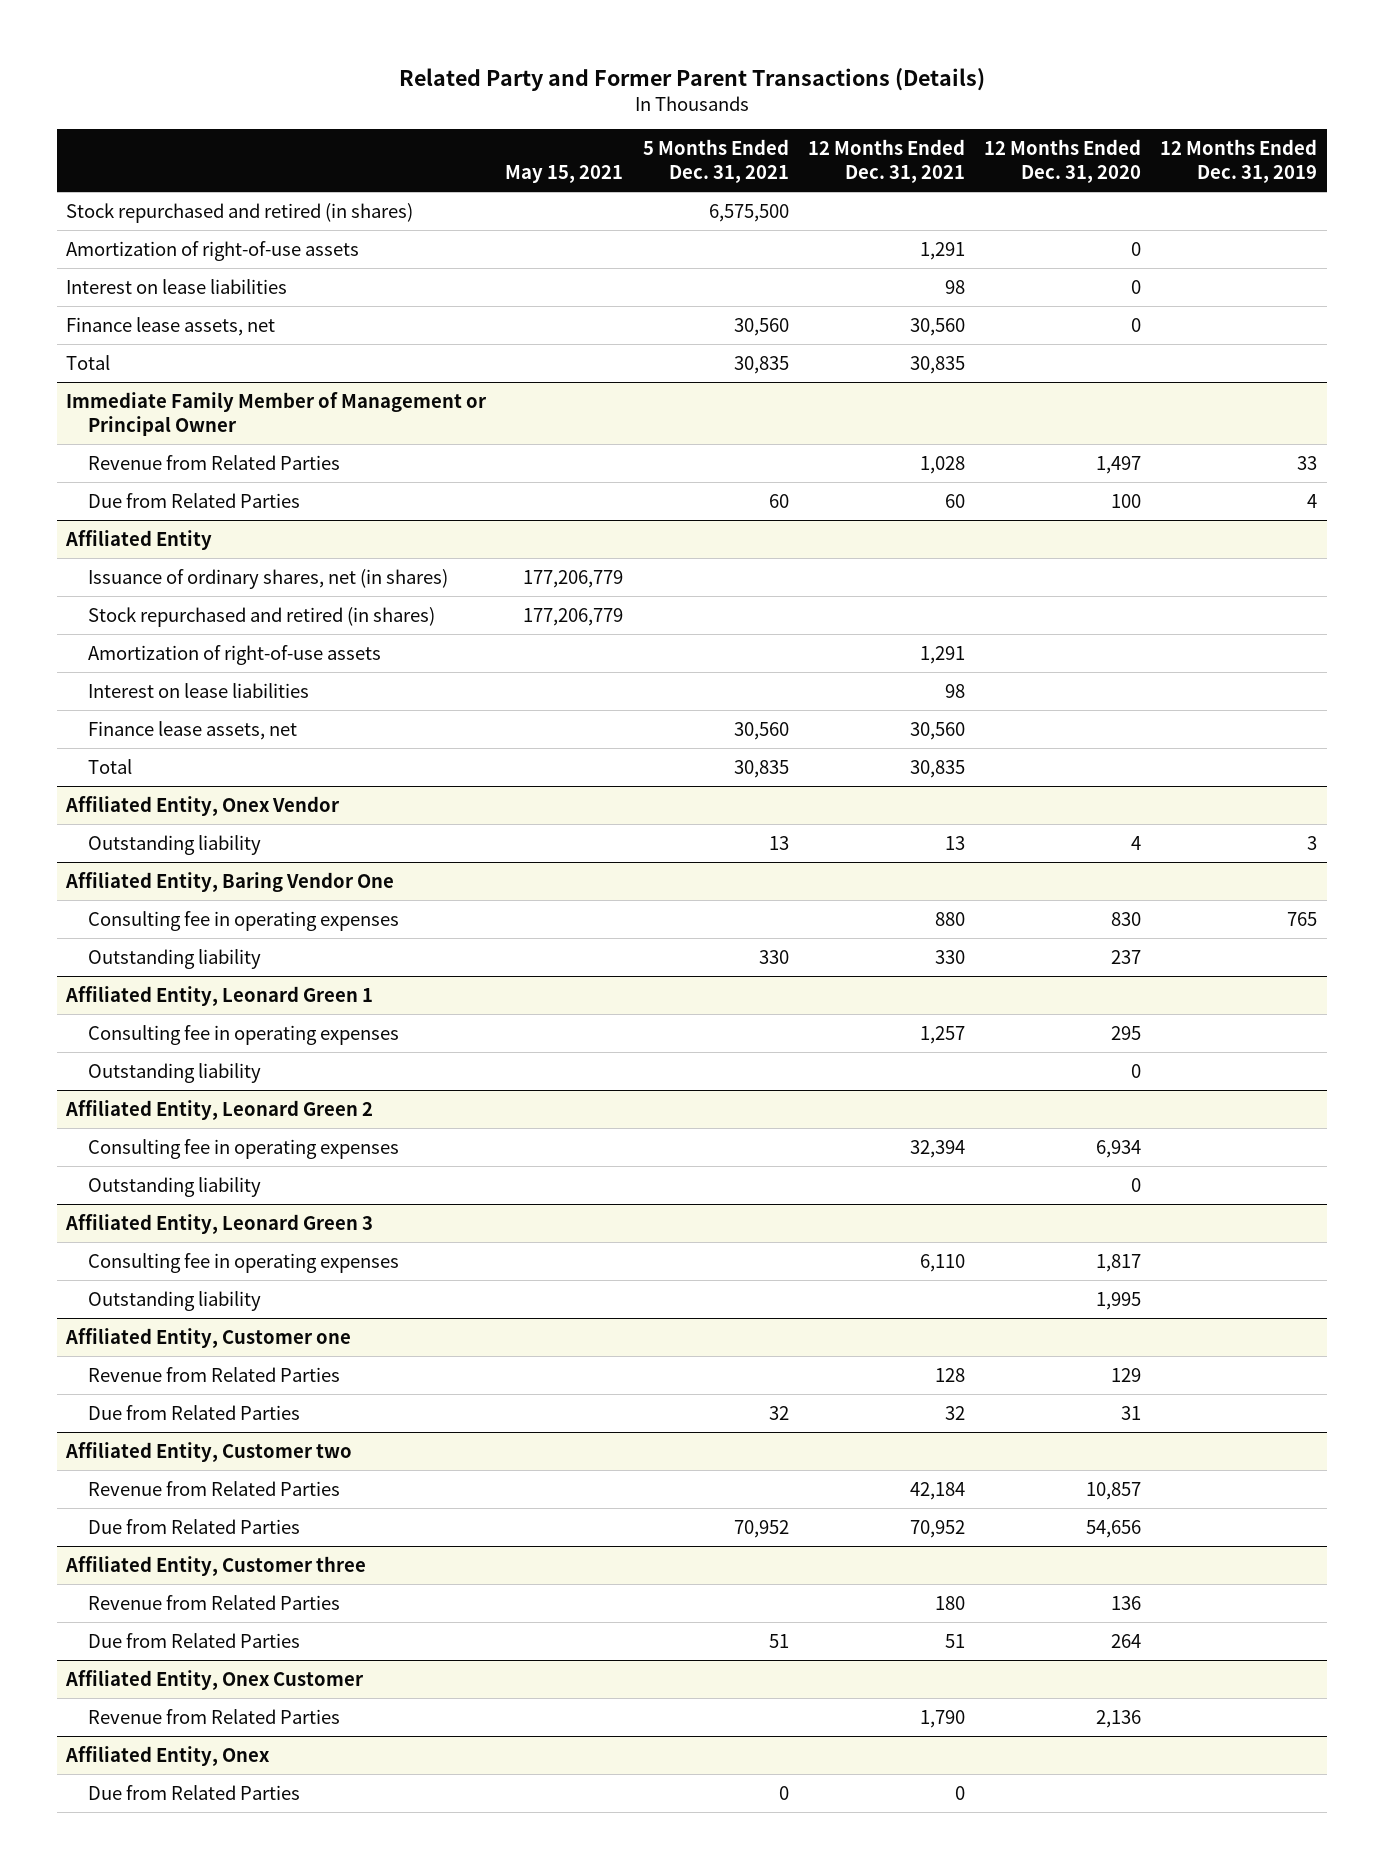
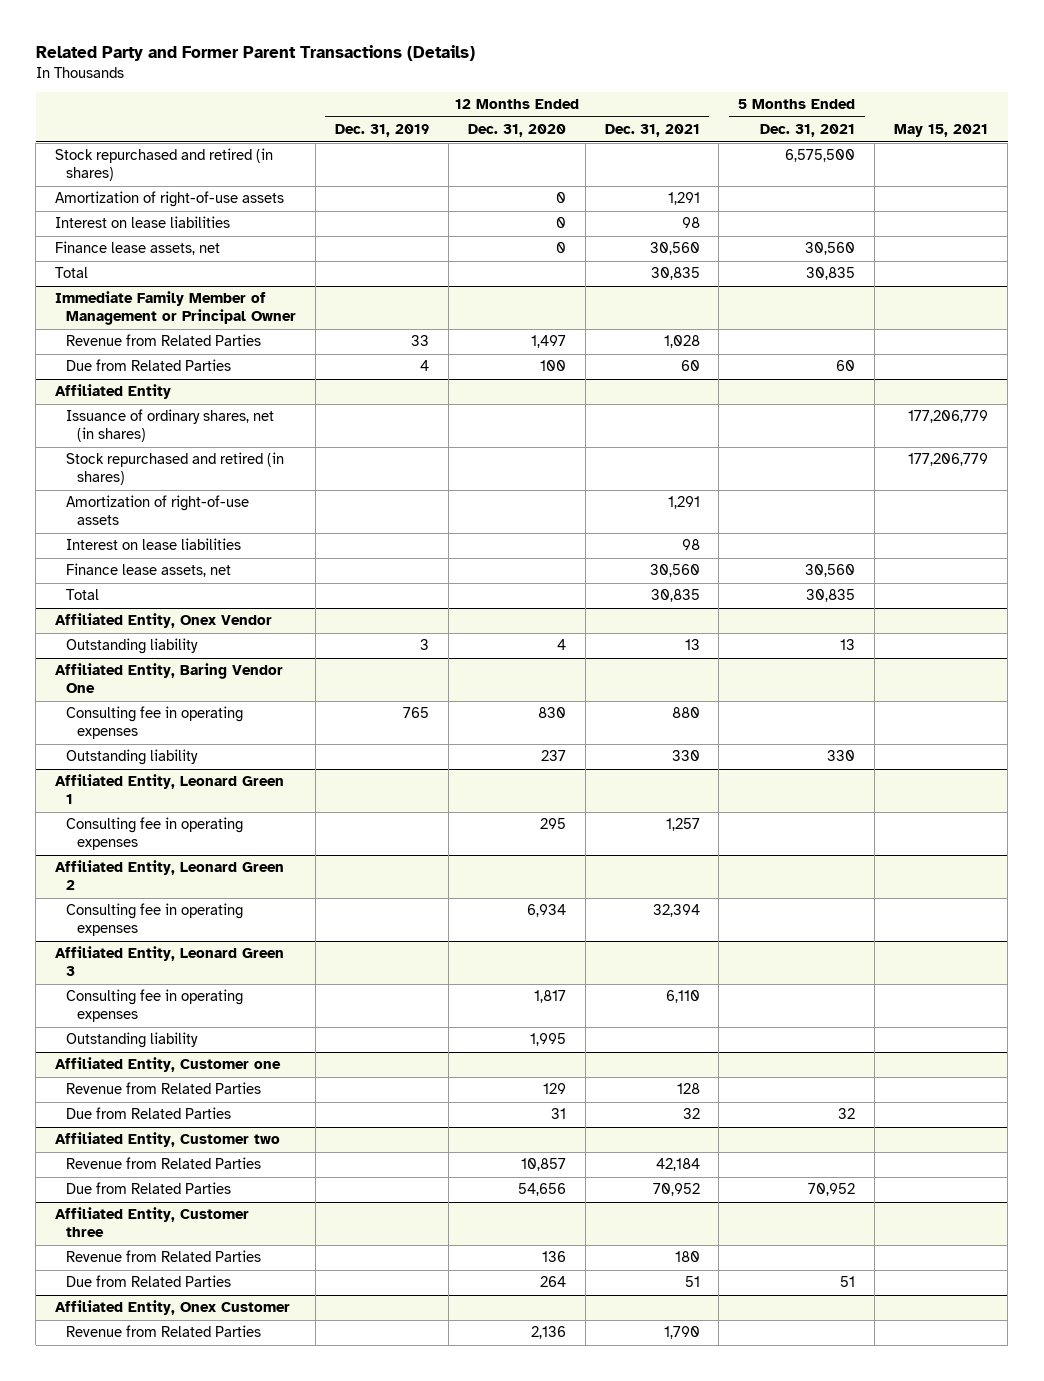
[88,1062,262,1083] Outstanding liability -> none
[88,1176,262,1197] Outstanding liability -> none
[65,1745,271,1766] Affiliated Entity, Onex -> none
[88,1784,301,1800] Due from Related Parties -> none

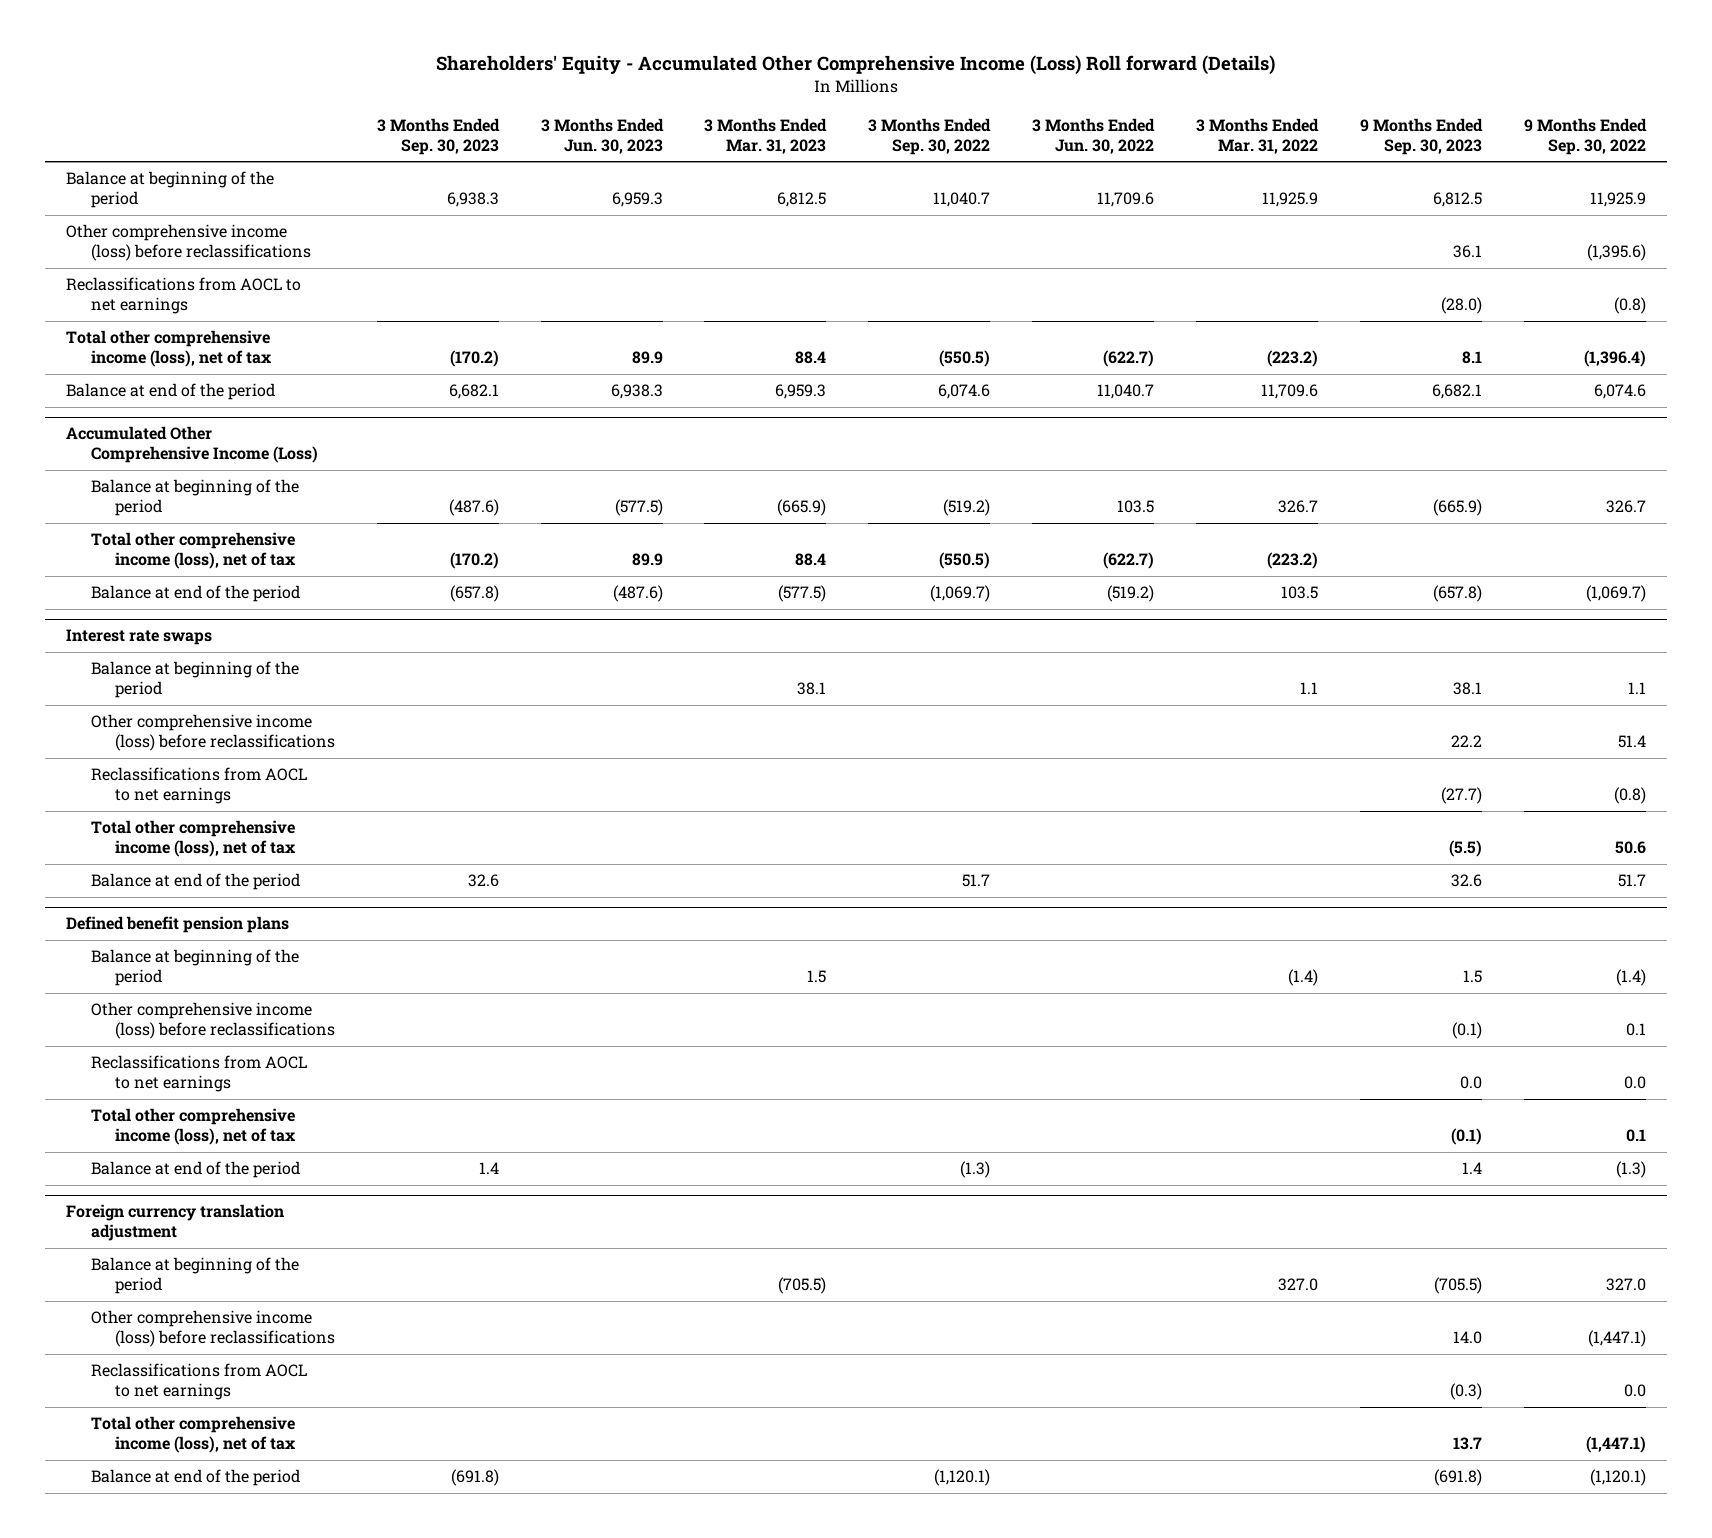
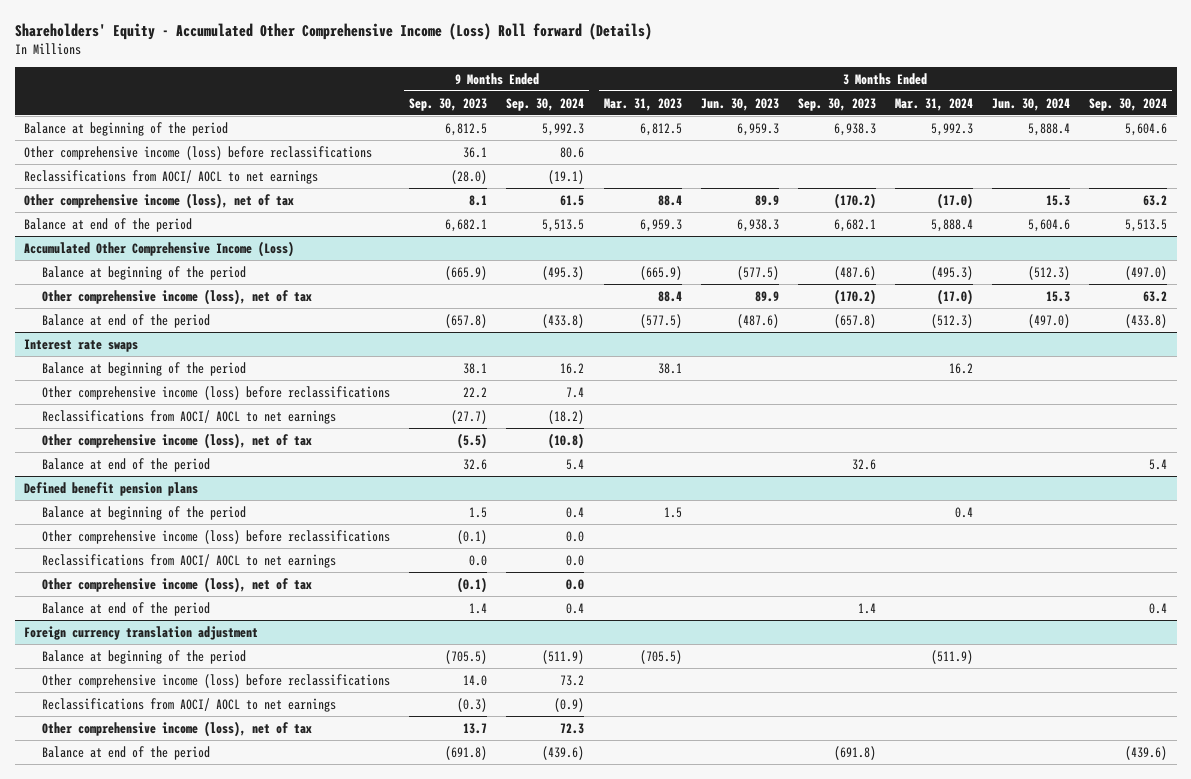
[868,117,992,155] 3 Months Ended Sep. 30, 2022 -> none
[1032,117,1156,154] 3 Months Ended Jun. 30, 2022 -> none
[1195,117,1319,154] 3 Months Ended Mar. 31, 2022 -> none
[1523,117,1647,155] 9 Months Ended Sep. 30, 2022 -> none
none -> [506,97,585,111] Sep. 30, 2024
none -> [894,97,973,111] Mar. 31, 2024
none -> [992,97,1071,111] Jun. 30, 2024
none -> [1089,97,1168,111] Sep. 30, 2024
[66,277,302,315] Reclassifications from AOCL to net earnings -> [24,169,319,184] Reclassifications from AOCI/ AOCL to net earnings
[66,330,272,368] Total other comprehensive income (loss), net of tax -> [24,192,295,209] Other comprehensive income (loss), net of tax
[90,532,296,570] Total other comprehensive income (loss), net of tax -> [42,288,313,305] Other comprehensive income (loss), net of tax
[90,767,307,805] Reclassifications from AOCL to net earnings -> [42,409,337,424] Reclassifications from AOCI/ AOCL to net earnings
[90,820,296,858] Total other comprehensive income (loss), net of tax -> [42,432,313,449] Other comprehensive income (loss), net of tax
[90,1055,307,1093] Reclassifications from AOCL to net earnings -> [42,553,337,568] Reclassifications from AOCI/ AOCL to net earnings
[90,1108,296,1146] Total other comprehensive income (loss), net of tax -> [42,576,313,593] Other comprehensive income (loss), net of tax
[90,1363,307,1401] Reclassifications from AOCL to net earnings -> [42,697,337,712] Reclassifications from AOCI/ AOCL to net earnings
[90,1416,296,1454] Total other comprehensive income (loss), net of tax -> [42,720,313,737] Other comprehensive income (loss), net of tax

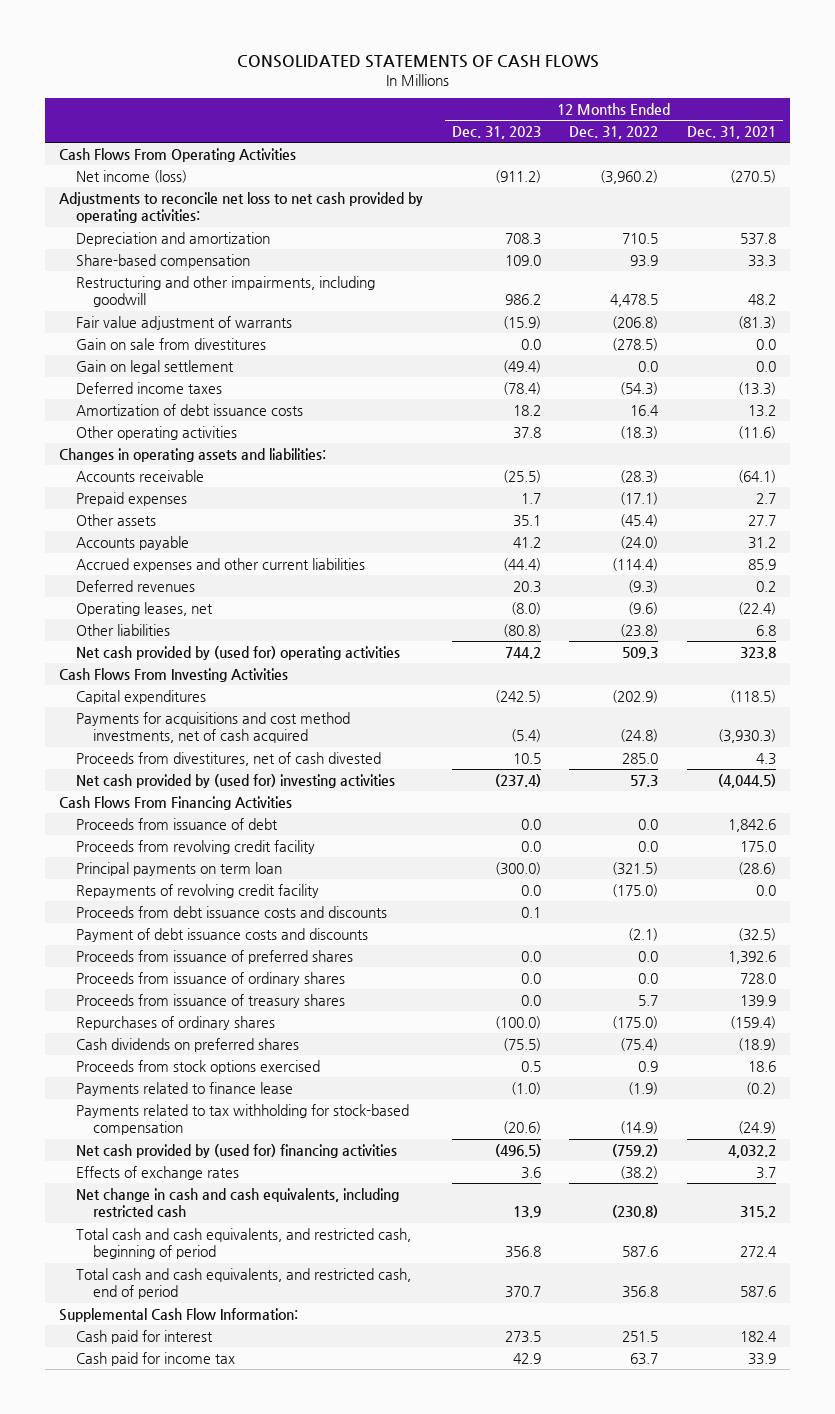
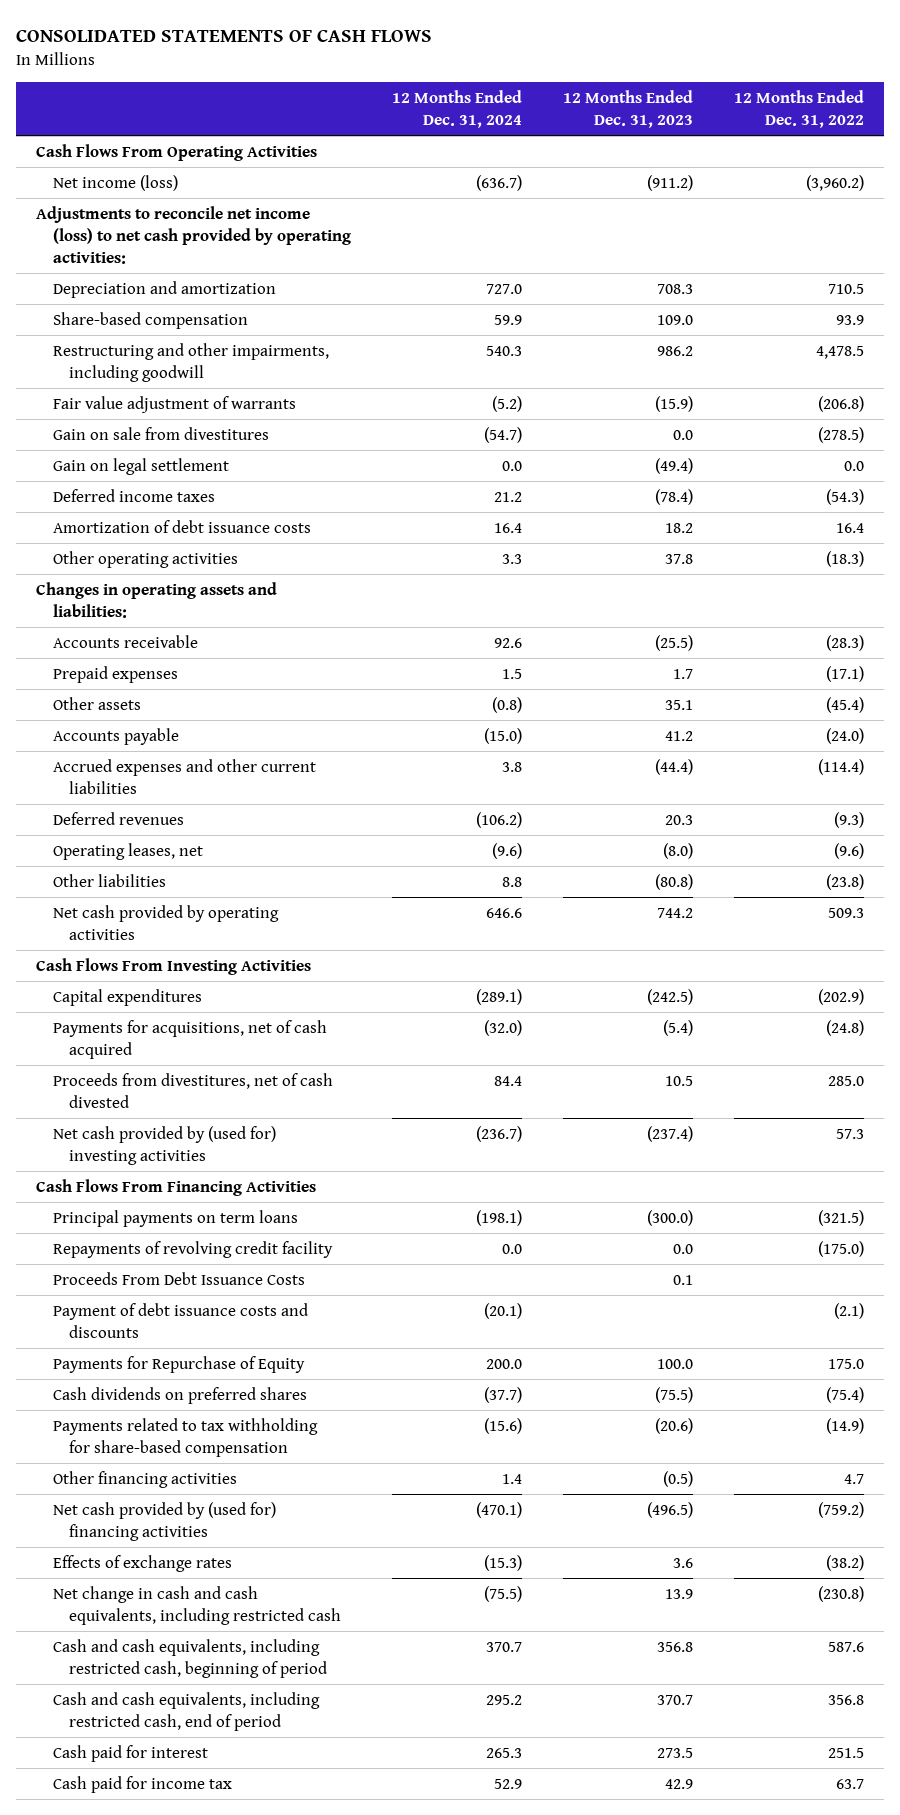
[686,125,776,139] Dec. 31, 2021 -> none
none -> [391,89,522,128] 12 Months Ended Dec. 31, 2024
[59,191,424,224] Adjustments to reconcile net loss to net cash provided by operating activities: -> [36,205,351,264] Adjustments to reconcile net income (loss) to net cash provided by operating activities:
[76,645,401,660] Net cash provided by (used for) operating activities -> [52,904,279,940] Net cash provided by operating activities
[76,711,351,744] Payments for acquisitions and cost method investments, net of cash acquired -> [52,1019,327,1059] Payments for acquisitions, net of cash acquired
[76,817,279,830] Proceeds from issuance of debt -> none
[76,839,316,854] Proceeds from revolving credit facility -> none
[76,861,283,876] Principal payments on term loan -> [52,1209,298,1227] Principal payments on term loans
[76,905,388,918] Proceeds from debt issuance costs and discounts -> [52,1271,305,1285] Proceeds From Debt Issuance Costs
[76,949,354,964] Proceeds from issuance of preferred shares -> none
[76,971,346,986] Proceeds from issuance of ordinary shares -> none
[76,993,346,1008] Proceeds from issuance of treasury shares -> none
[76,1015,276,1030] Repurchases of ordinary shares -> none
none -> [52,1355,305,1373] Payments for Repurchase of Equity
[76,1059,321,1074] Proceeds from stock options exercised -> none
[76,1081,294,1096] Payments related to finance lease -> none
[76,1103,410,1136] Payments related to tax withholding for stock-based compensation -> [52,1417,318,1457] Payments related to tax withholding for share-based compensation
none -> [52,1470,237,1488] Other financing activities
[59,1307,299,1322] Supplemental Cash Flow Information: -> none
[76,1227,412,1260] Total cash and cash equivalents, and restricted cash, beginning of period -> [52,1638,328,1678] Cash and cash equivalents, including restricted cash, beginning of period
[76,1267,412,1300] Total cash and cash equivalents, and restricted cash, end of period -> [52,1691,320,1731] Cash and cash equivalents, including restricted cash, end of period

